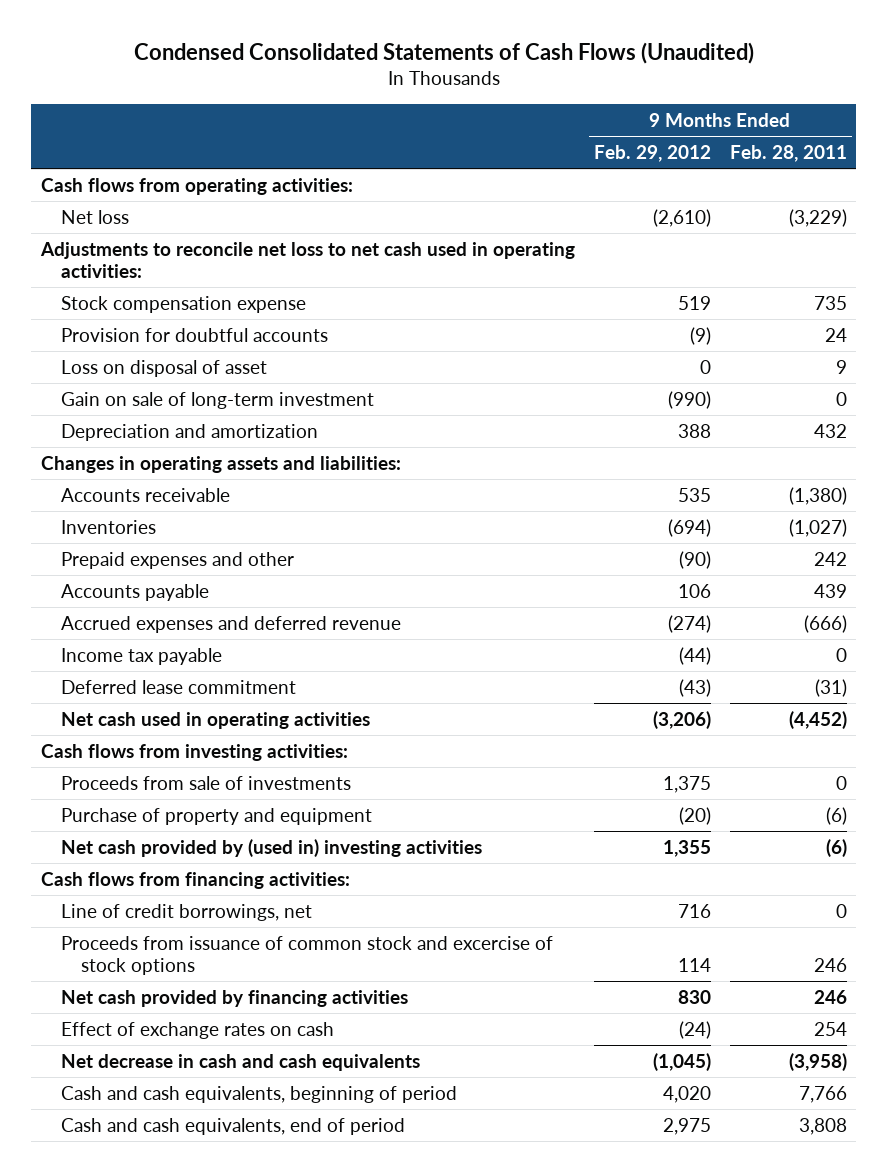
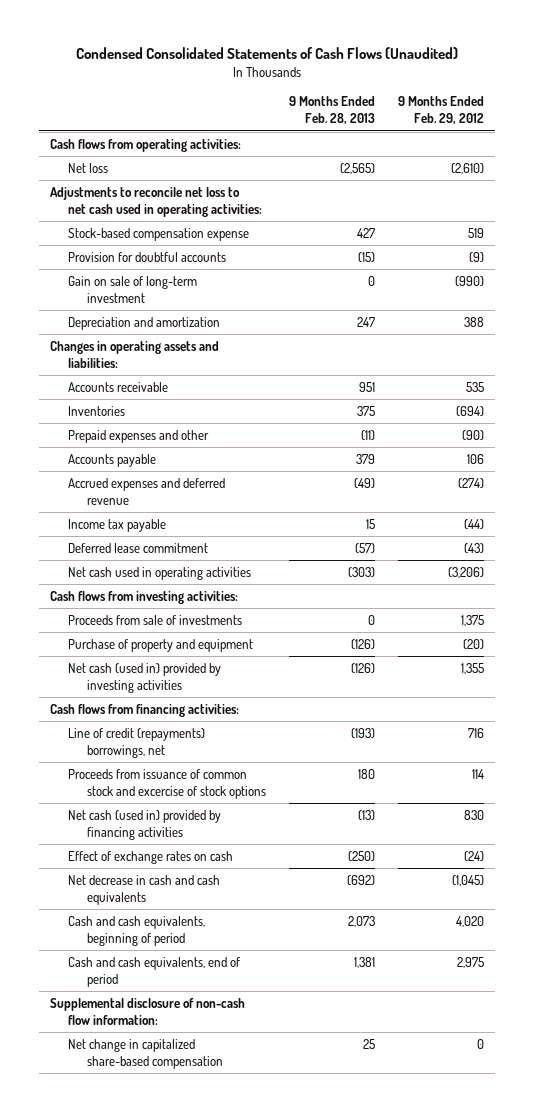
[729,145,847,163] Feb. 28, 2011 -> none
none -> [288,96,375,125] 9 Months Ended Feb. 28, 2013
[60,295,306,313] Stock compensation expense -> [68,227,250,241] Stock-based compensation expense
[60,359,267,377] Loss on disposal of asset -> none
[60,838,482,857] Net cash provided by (used in) investing activities -> [68,662,222,693] Net cash (used in) provided by investing activities
[60,903,312,921] Line of credit borrowings, net -> [68,727,206,758] Line of credit (repayments) borrowings, net
[60,989,408,1007] Net cash provided by financing activities -> [68,809,222,840] Net cash (used in) provided by financing activities
none -> [49,997,245,1025] Supplemental disclosure of non-cash flow information:
none -> [68,1038,223,1069] Net change in capitalized share-based compensation

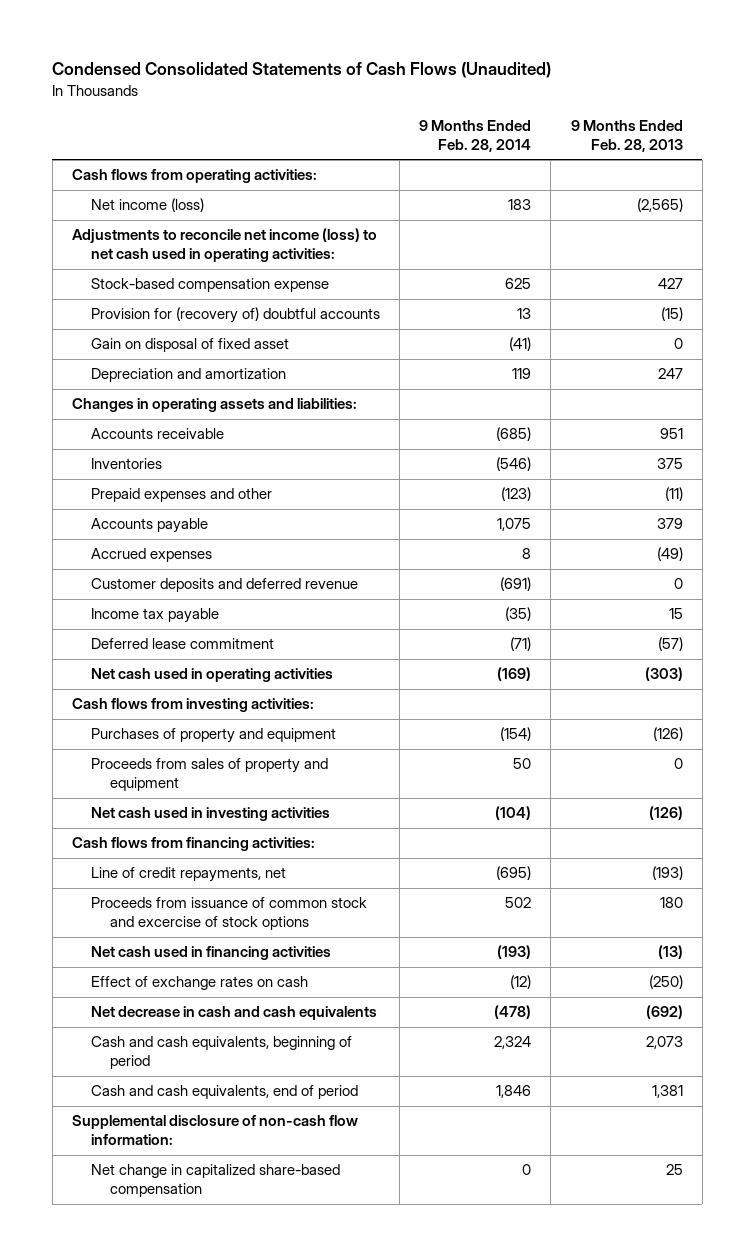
[397,96,484,125] 9 Months Ended Feb. 29, 2012 -> none
none -> [419,119,532,152] 9 Months Ended Feb. 28, 2014
[68,162,109,173] Net loss -> [90,198,204,213] Net income (loss)
[49,186,263,217] Adjustments to reconcile net loss to net cash used in operating activities: -> [71,228,377,263] Adjustments to reconcile net income (loss) to net cash used in operating activities:
[68,275,198,303] Gain on sale of long-term investment -> none
[68,251,227,262] Provision for doubtful accounts -> [90,307,380,324] Provision for (recovery of) doubtful accounts
none -> [90,338,289,353] Gain on disposal of fixed asset
[68,477,226,505] Accrued expenses and deferred revenue -> [90,548,212,563] Accrued expenses
none -> [90,578,358,593] Customer deposits and deferred revenue
[68,614,243,625] Proceeds from sale of investments -> none
[68,638,254,652] Purchase of property and equipment -> [90,728,336,744] Purchases of property and equipment
none -> [90,758,328,792] Proceeds from sales of property and equipment
[68,662,222,693] Net cash (used in) provided by investing activities -> [90,807,330,822] Net cash used in investing activities
[68,727,206,758] Line of credit (repayments) borrowings, net -> [90,867,286,883] Line of credit repayments, net
[68,809,222,840] Net cash (used in) provided by financing activities -> [90,946,331,961] Net cash used in financing activities

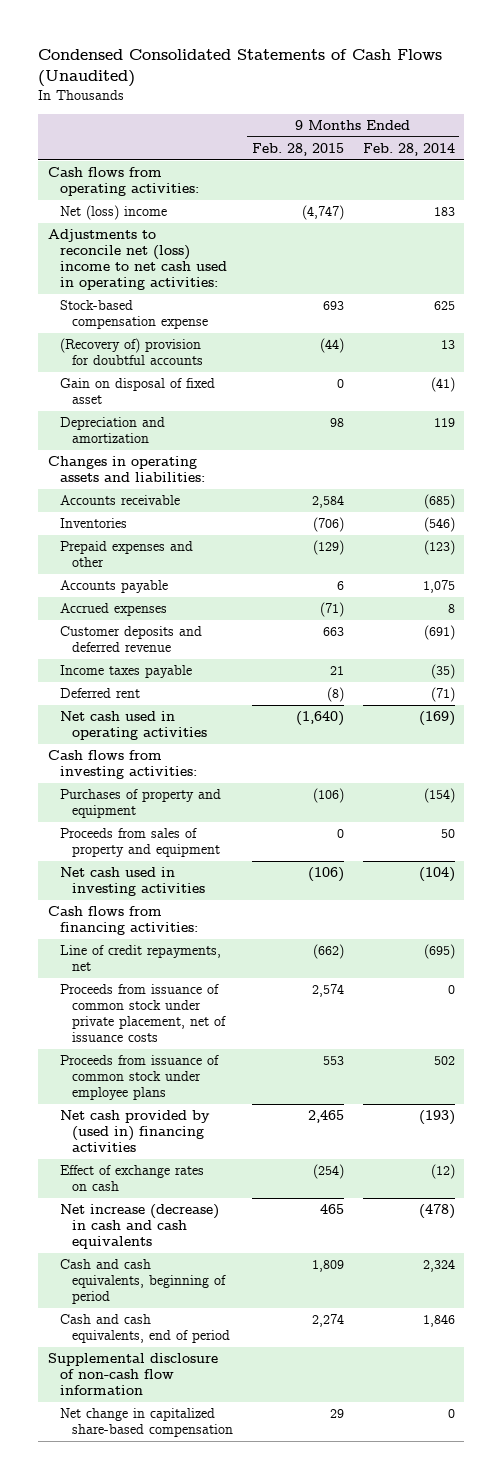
[570,119,683,152] 9 Months Ended Feb. 28, 2013 -> none
none -> [251,142,344,156] Feb. 28, 2015
[90,198,204,213] Net income (loss) -> [59,205,167,221] Net (loss) income
[71,228,377,263] Adjustments to reconcile net income (loss) to net cash used in operating activities: -> [47,229,227,291] Adjustments to reconcile net (loss) income to net cash used in operating activities:
[90,307,380,324] Provision for (recovery of) doubtful accounts -> [59,338,203,366] (Recovery of) provision for doubtful accounts
[90,608,219,624] Income tax payable -> [59,665,192,679] Income taxes payable
[90,638,274,650] Deferred lease commitment -> [59,688,140,699] Deferred rent
none -> [59,984,226,1043] Proceeds from issuance of common stock under private placement, net of issuance costs
[90,897,367,931] Proceeds from issuance of common stock and excercise of stock options -> [59,1055,219,1101] Proceeds from issuance of common stock under employee plans
[90,946,331,961] Net cash used in financing activities -> [59,1110,210,1153] Net cash provided by (used in) financing activities
[90,1006,377,1021] Net decrease in cash and cash equivalents -> [59,1204,219,1250] Net increase (decrease) in cash and cash equivalents
[71,1115,358,1146] Supplemental disclosure of non-cash flow information: -> [47,1353,218,1396] Supplemental disclosure of non-cash flow information

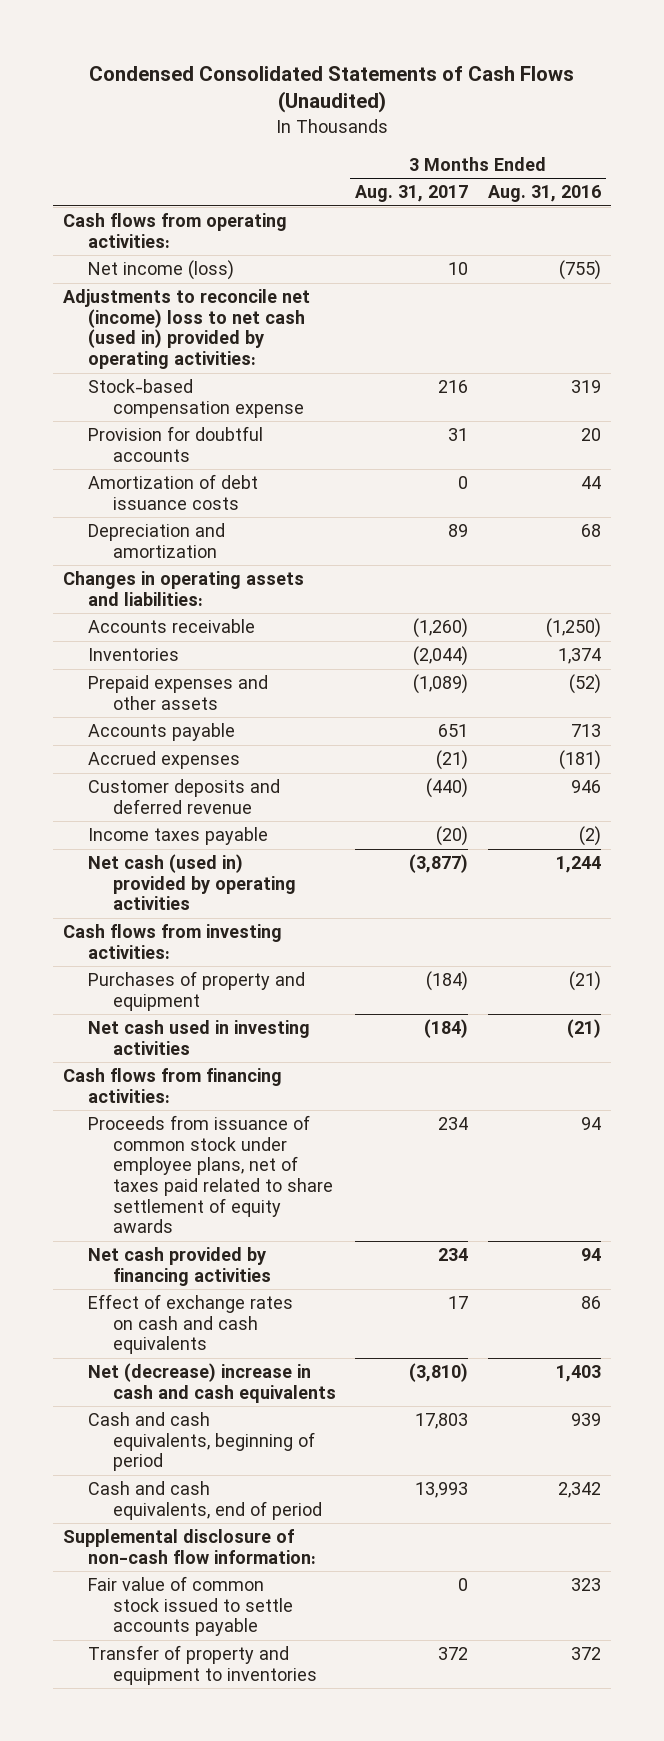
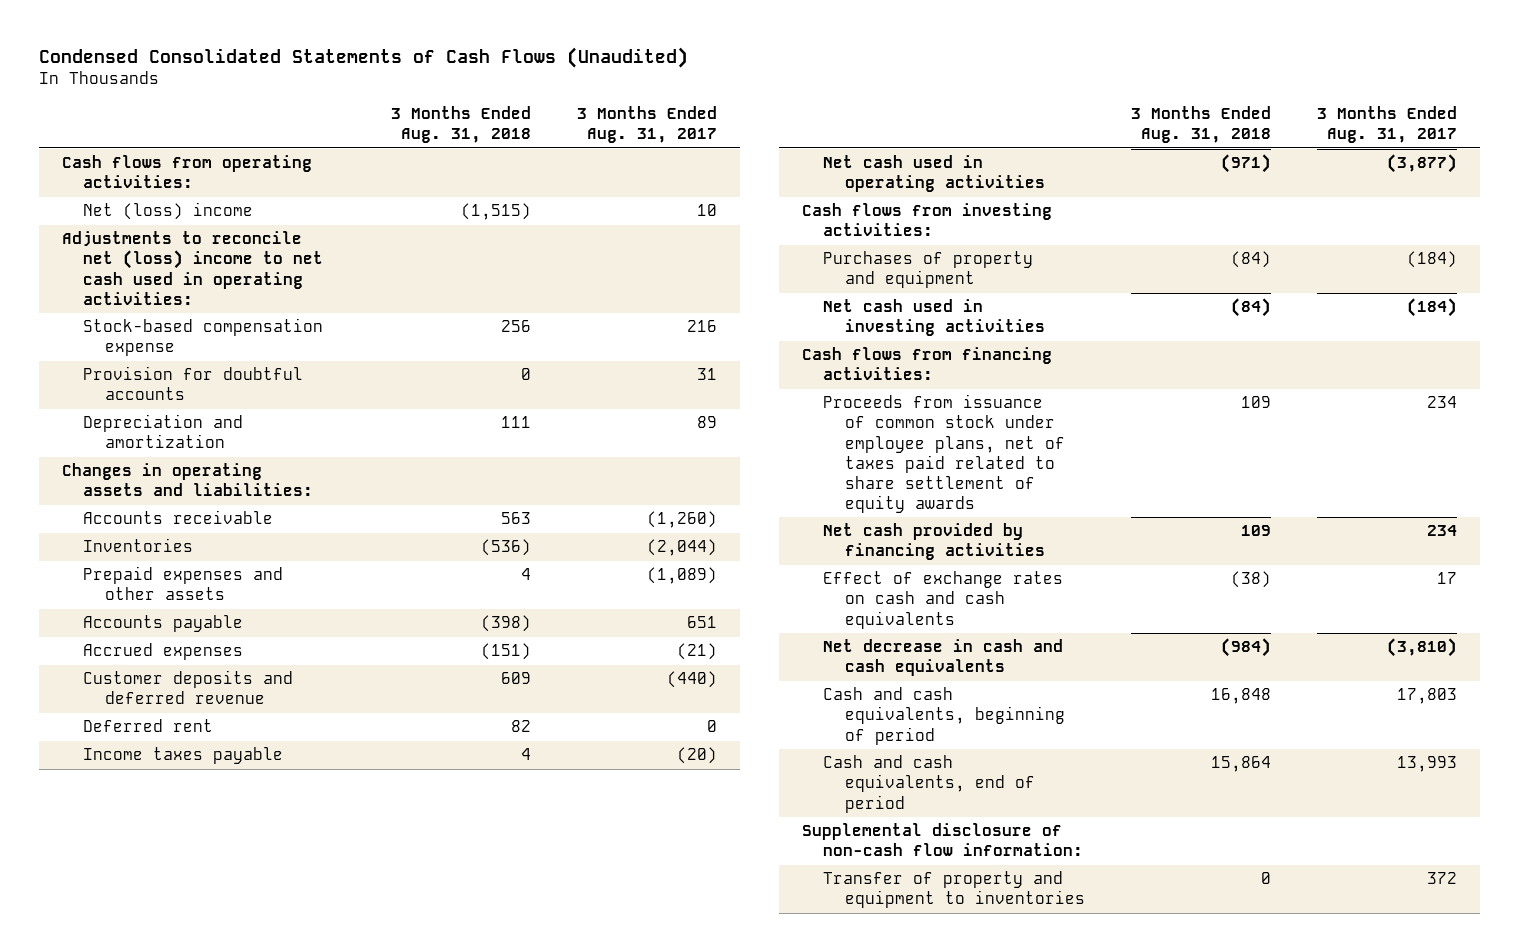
[488,185,602,203] Aug. 31, 2016 -> none
none -> [390,106,531,144] 3 Months Ended Aug. 31, 2018
[87,260,234,281] Net income (loss) -> [83,202,254,221] Net (loss) income
[62,289,310,370] Adjustments to reconcile net (income) loss to net cash (used in) provided by operating activities: -> [61,231,324,305] Adjustments to reconcile net (loss) income to net cash used in operating activities:
[87,474,258,510] Amortization of debt issuance costs -> none
none -> [83,719,214,733] Deferred rent
[87,854,296,911] Net cash (used in) provided by operating activities -> [823,155,1046,193] Net cash used in operating activities
[87,1363,336,1403] Net (decrease) increase in cash and cash equivalents -> [823,639,1064,677] Net decrease in cash and cash equivalents
[87,1576,293,1637] Fair value of common stock issued to settle accounts payable -> none

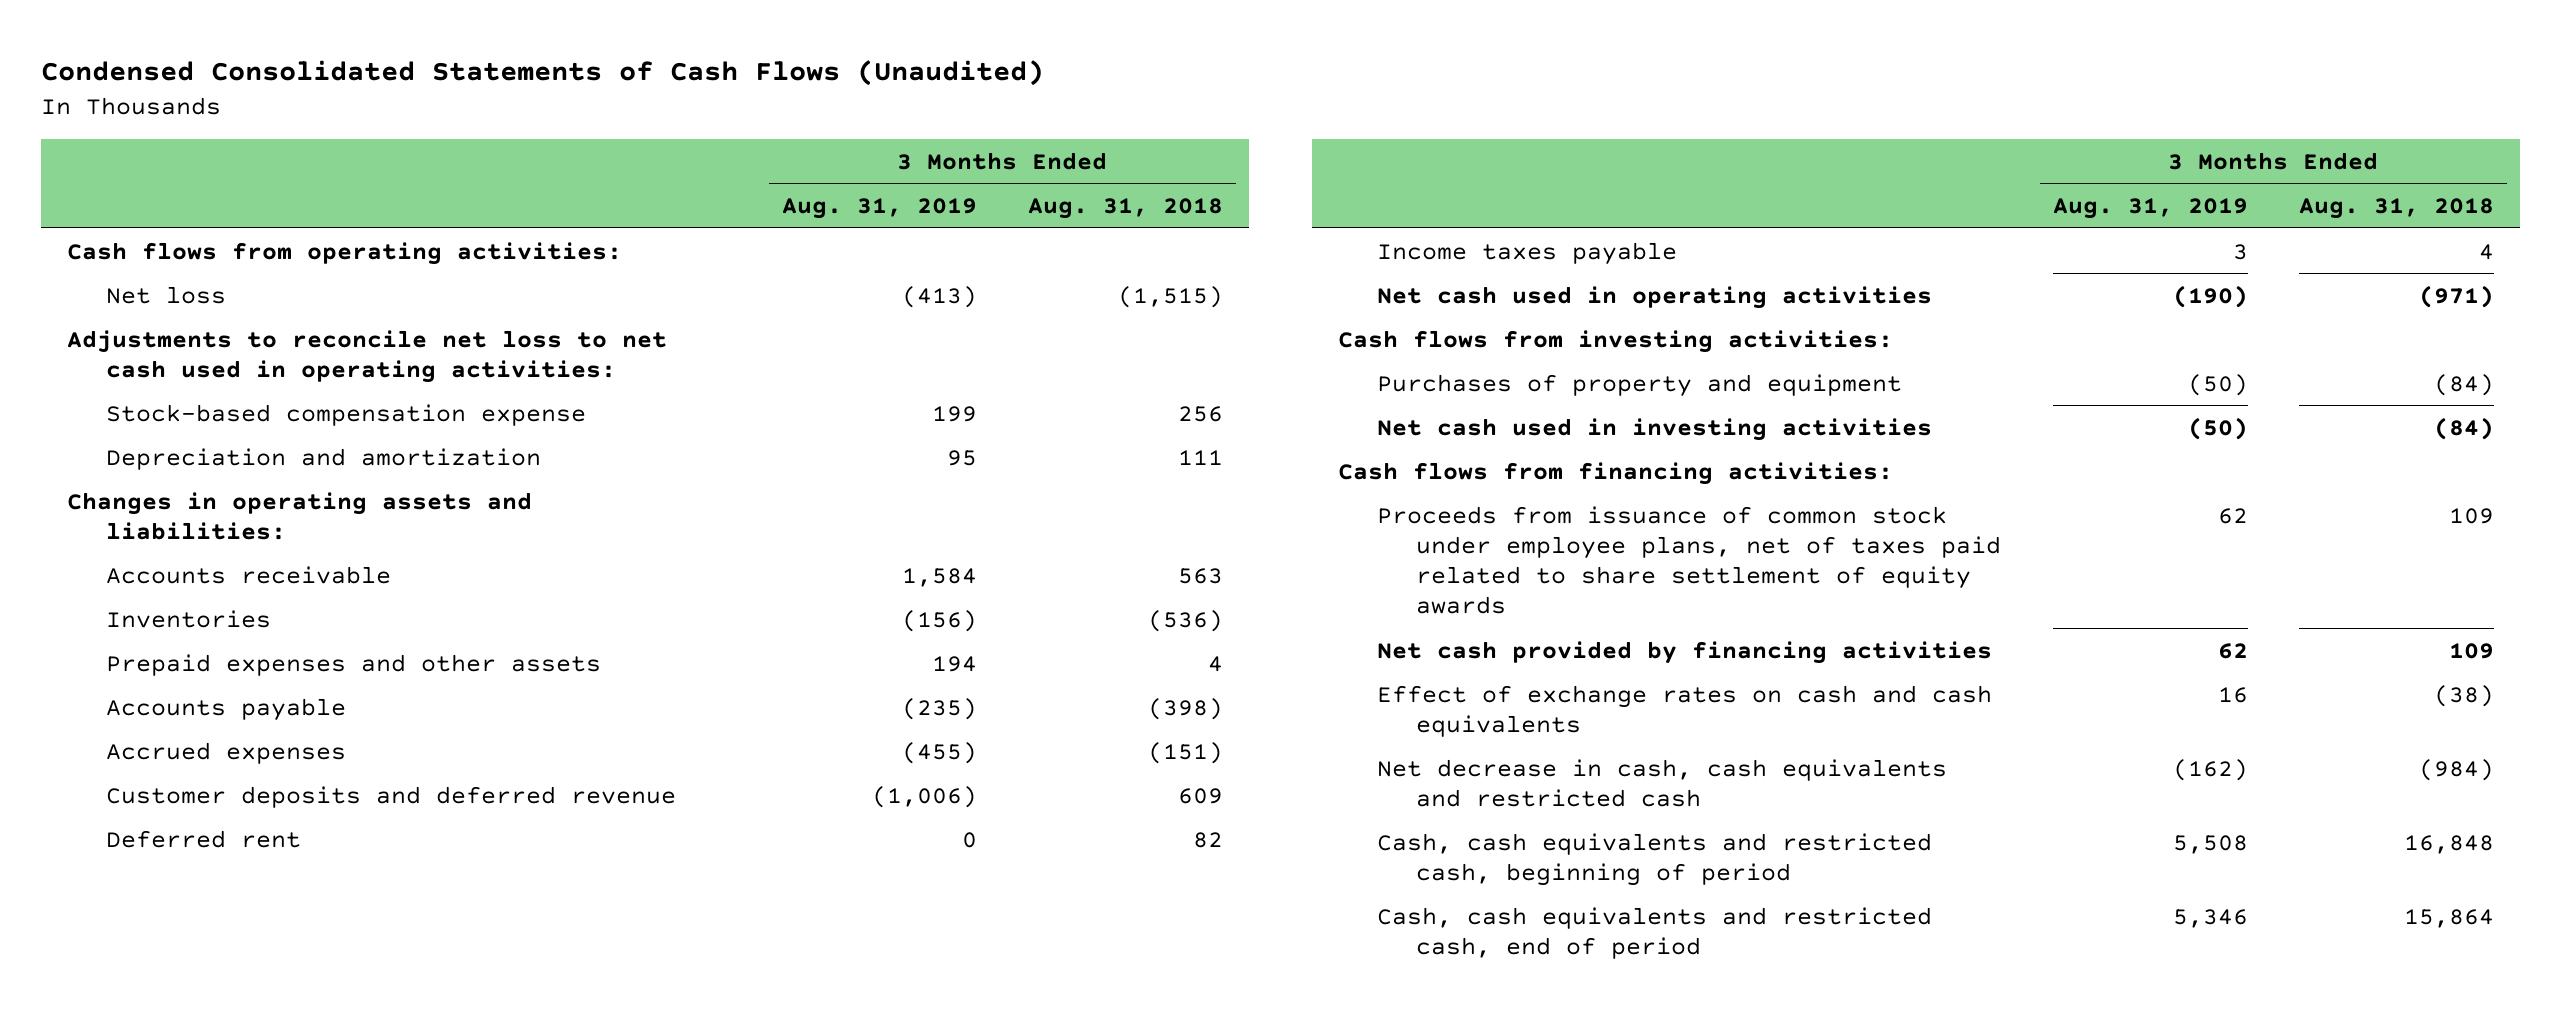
[576,106,717,144] 3 Months Ended Aug. 31, 2017 -> none
none -> [781,197,977,219] Aug. 31, 2019
[83,202,254,221] Net (loss) income -> [105,285,226,304] Net loss
[61,231,324,305] Adjustments to reconcile net (loss) income to net cash used in operating activities: -> [66,329,667,383] Adjustments to reconcile net loss to net cash used in operating activities:
[83,366,304,401] Provision for doubtful accounts -> none
[801,823,1084,857] Supplemental disclosure of non-cash flow information: -> none
[823,871,1086,909] Transfer of property and equipment to inventories -> none
[823,639,1064,677] Net decrease in cash and cash equivalents -> [1376,758,1947,807] Net decrease in cash, cash equivalents and restricted cash
[823,687,1066,745] Cash and cash equivalents, beginning of period -> [1376,832,1932,886] Cash, cash equivalents and restricted cash, beginning of period
[823,755,1036,813] Cash and cash equivalents, end of period -> [1376,906,1932,959] Cash, cash equivalents and restricted cash, end of period

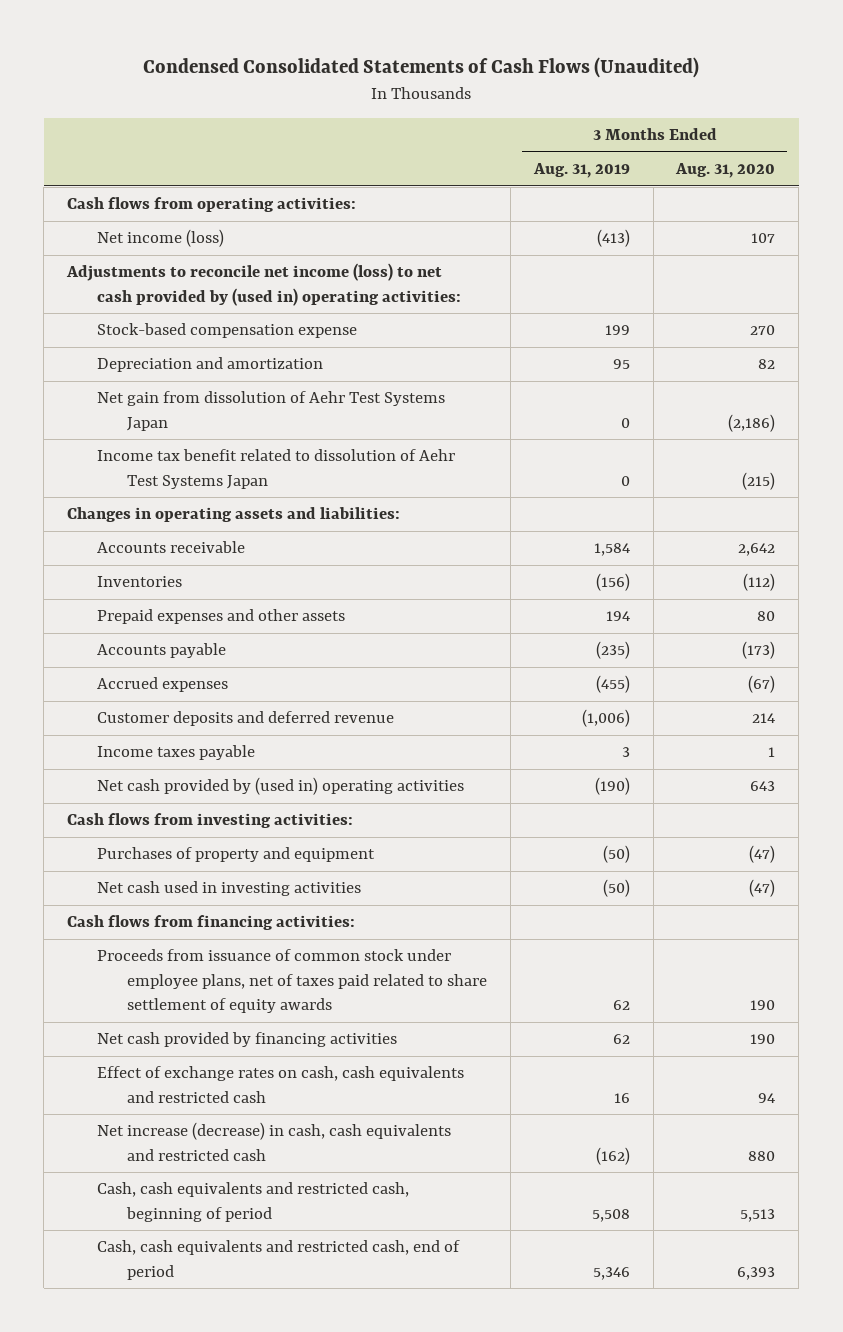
[1028,197,1224,219] Aug. 31, 2018 -> none
none -> [675,163,776,179] Aug. 31, 2020
[105,285,226,304] Net loss -> [97,229,225,248] Net income (loss)
[66,329,667,383] Adjustments to reconcile net loss to net cash used in operating activities: -> [66,263,462,306] Adjustments to reconcile net income (loss) to net cash provided by (used in) operating activities:
none -> [97,391,446,431] Net gain from dissolution of Aehr Test Systems Japan
none -> [97,449,456,489] Income tax benefit related to dissolution of Aehr Test Systems Japan
[105,829,301,848] Deferred rent -> none
[1376,285,1932,309] Net cash used in operating activities -> [97,777,465,796] Net cash provided by (used in) operating activities
[1376,684,1992,737] Effect of exchange rates on cash and cash equivalents -> [97,1066,465,1103] Effect of exchange rates on cash, cash equivalents and restricted cash
[1376,758,1947,807] Net decrease in cash, cash equivalents and restricted cash -> [97,1122,452,1161] Net increase (decrease) in cash, cash equivalents and restricted cash

